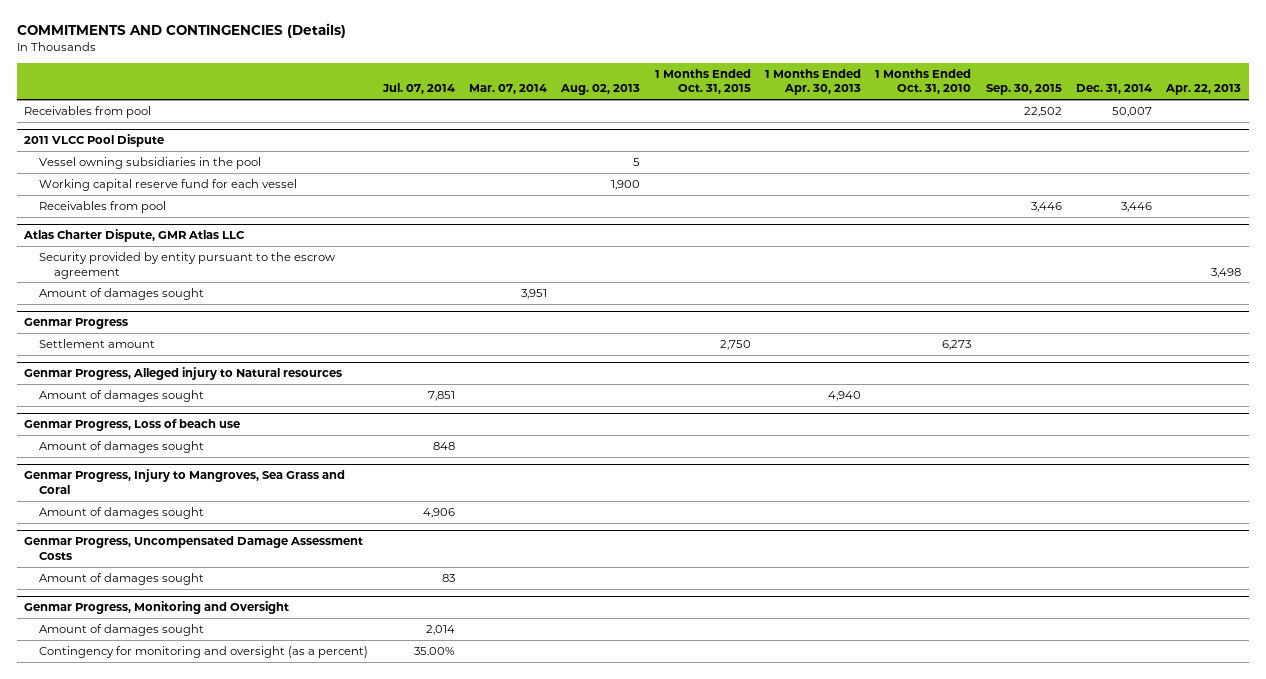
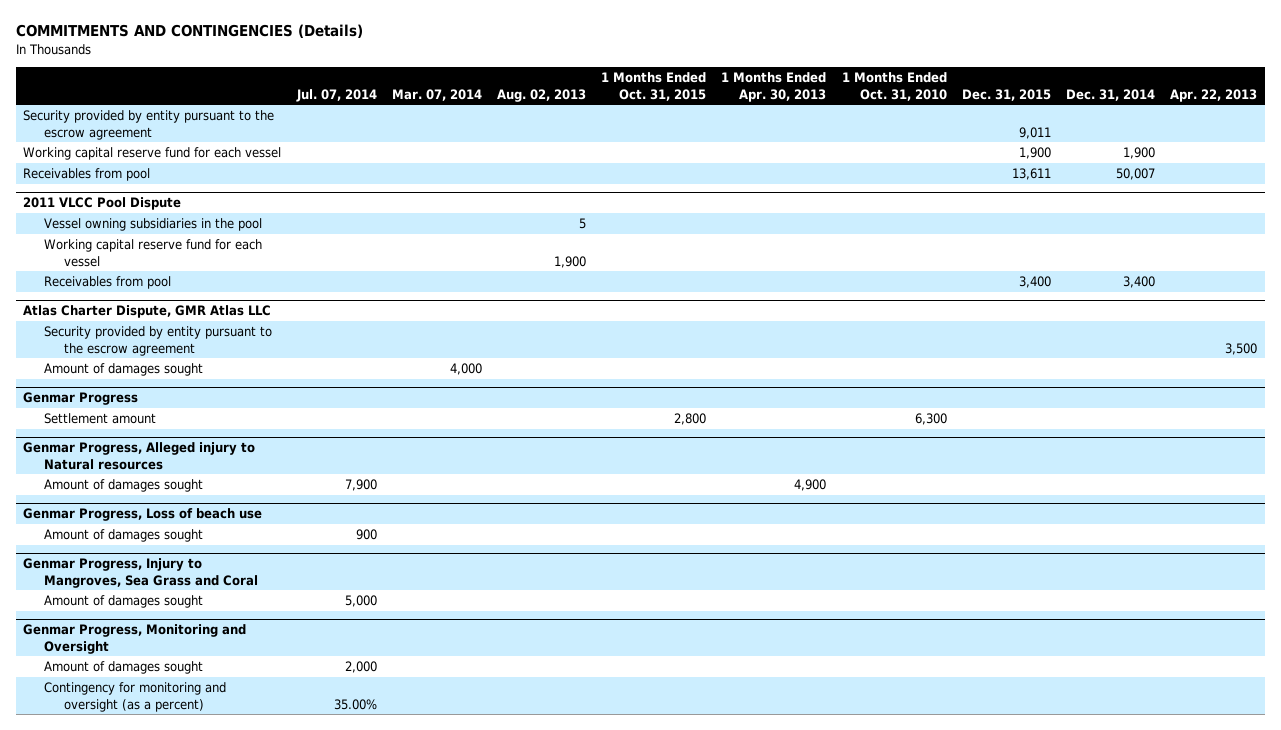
[985,84,1062,96] Sep. 30, 2015 -> none
none -> [961,88,1051,101] Dec. 31, 2015
none -> [23,110,275,140] Security provided by entity pursuant to the escrow agreement
none -> [23,147,282,161] Working capital reserve fund for each vessel
[1121,202,1153,213] 3,446 -> [1123,276,1156,289] 3,400
[1211,267,1242,278] 3,498 -> [1225,342,1258,355] 3,500
[521,289,548,300] 3,951 -> [449,363,482,376] 4,000
[719,340,751,351] 2,750 -> [674,413,707,426] 2,800
[942,340,972,351] 6,273 -> [914,413,947,426] 6,300
[427,391,455,402] 7,851 -> [344,479,377,492] 7,900
[828,391,862,402] 4,940 -> [794,479,827,492] 4,900
[432,442,455,451] 848 -> [355,529,377,541] 900
[24,536,364,560] Genmar Progress, Uncompensated Damage Assessment Costs -> none
[39,573,205,586] Amount of damages sought -> none
[422,508,455,519] 4,906 -> [344,595,377,608] 5,000
[425,625,455,636] 2,014 -> [344,661,377,674] 2,000

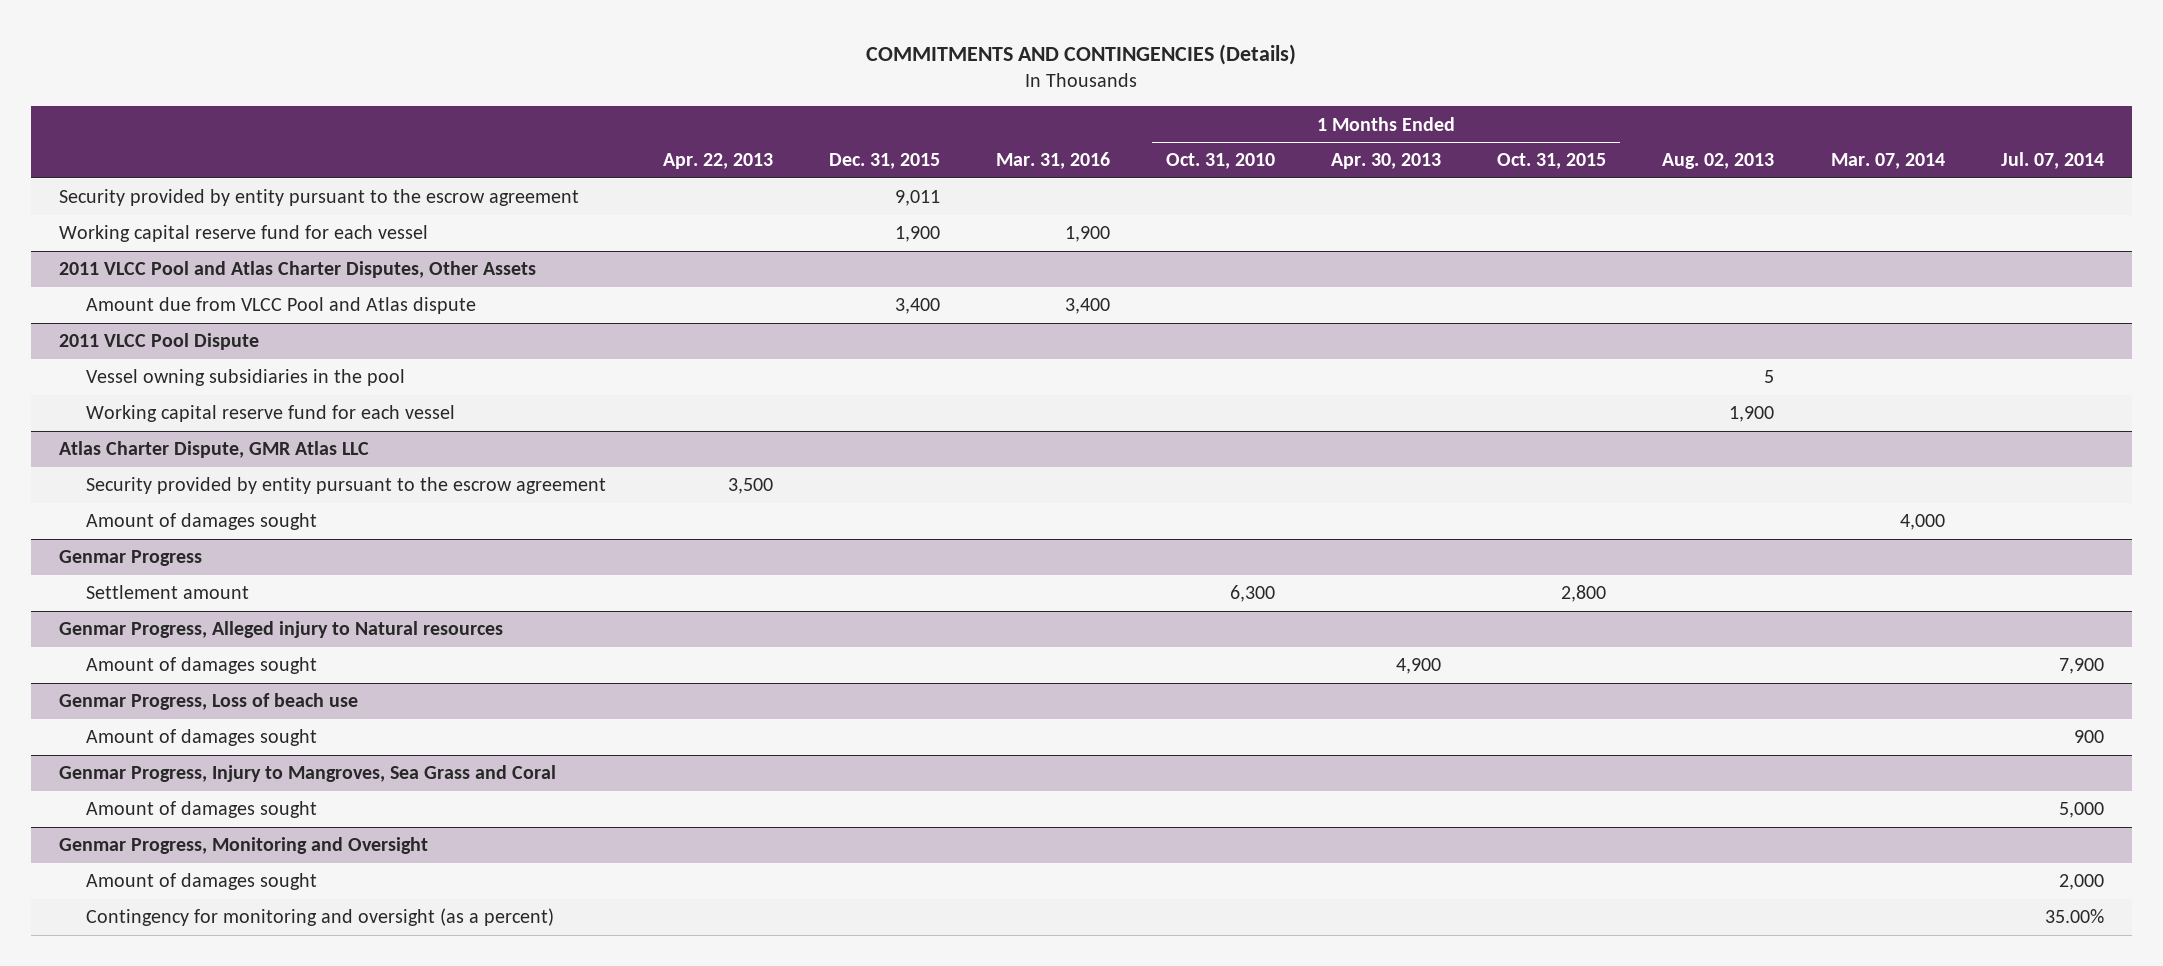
[1066,88,1156,101] Dec. 31, 2014 -> none
none -> [995,152,1110,170] Mar. 31, 2016
[23,168,151,182] Receivables from pool -> none
none -> [59,261,537,279] 2011 VLCC Pool and Atlas Charter Disputes, Other Assets
none -> [86,297,477,315] Amount due from VLCC Pool and Atlas dispute
[43,276,171,290] Receivables from pool -> none

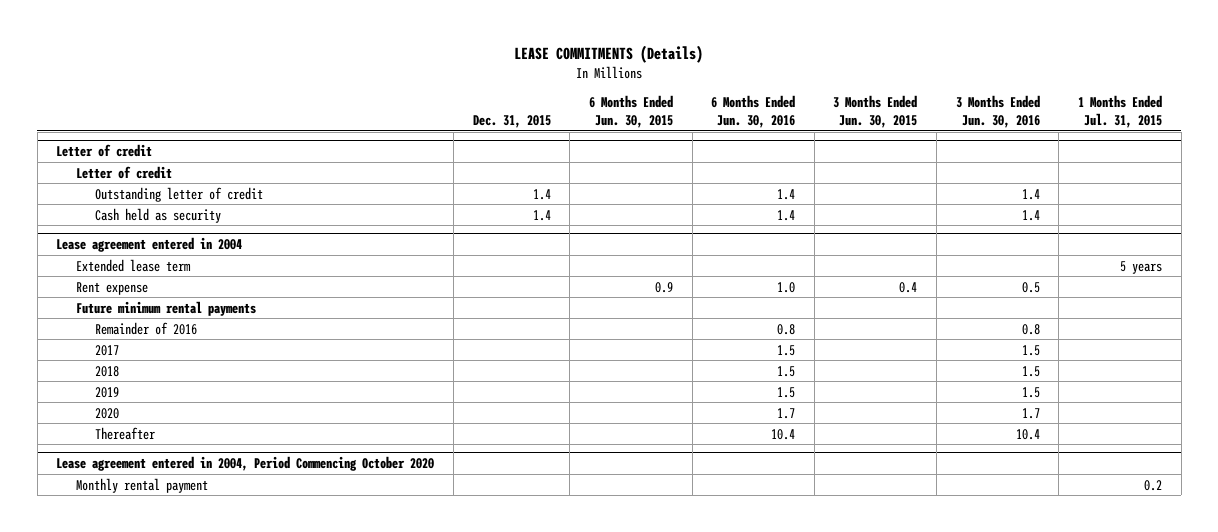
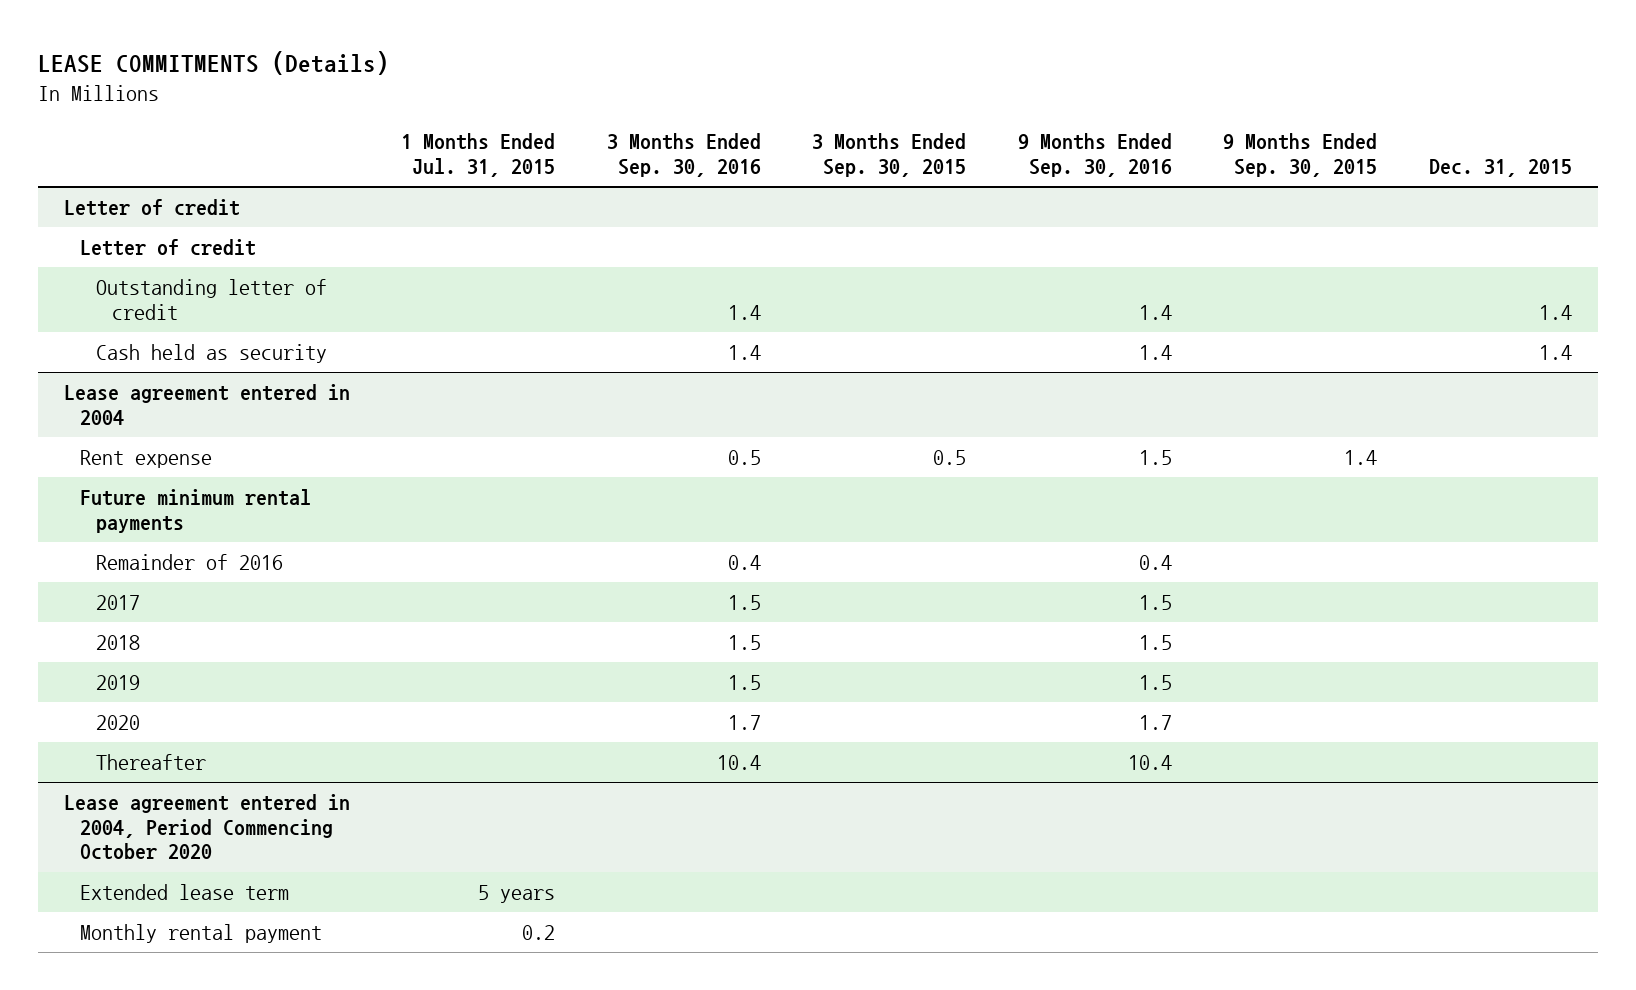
[588,95,673,129] 6 Months Ended Jun. 30, 2015 -> none
[711,95,796,129] 6 Months Ended Jun. 30, 2016 -> none
[833,95,918,129] 3 Months Ended Jun. 30, 2015 -> none
[955,95,1040,129] 3 Months Ended Jun. 30, 2016 -> none
none -> [606,133,761,177] 3 Months Ended Sep. 30, 2016
none -> [812,133,967,177] 3 Months Ended Sep. 30, 2015
none -> [1017,133,1172,177] 9 Months Ended Sep. 30, 2016
none -> [1223,133,1378,177] 9 Months Ended Sep. 30, 2015
[75,258,191,272] Extended lease term -> none
none -> [79,883,289,900] Extended lease term

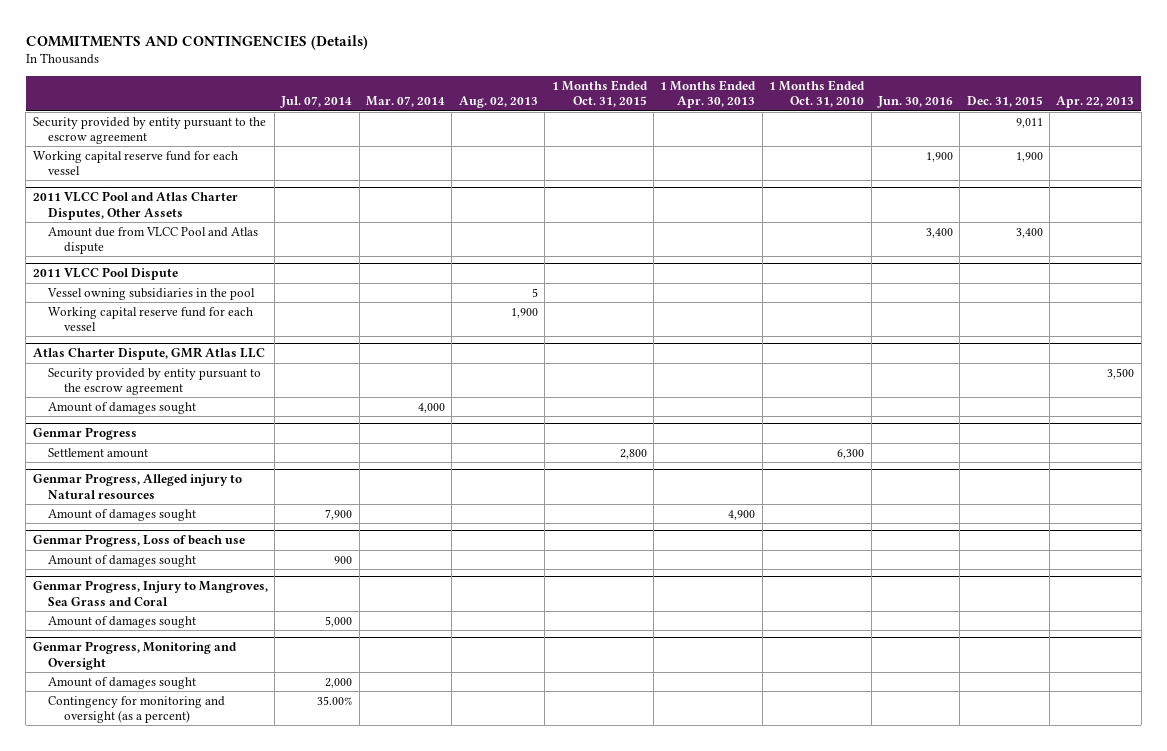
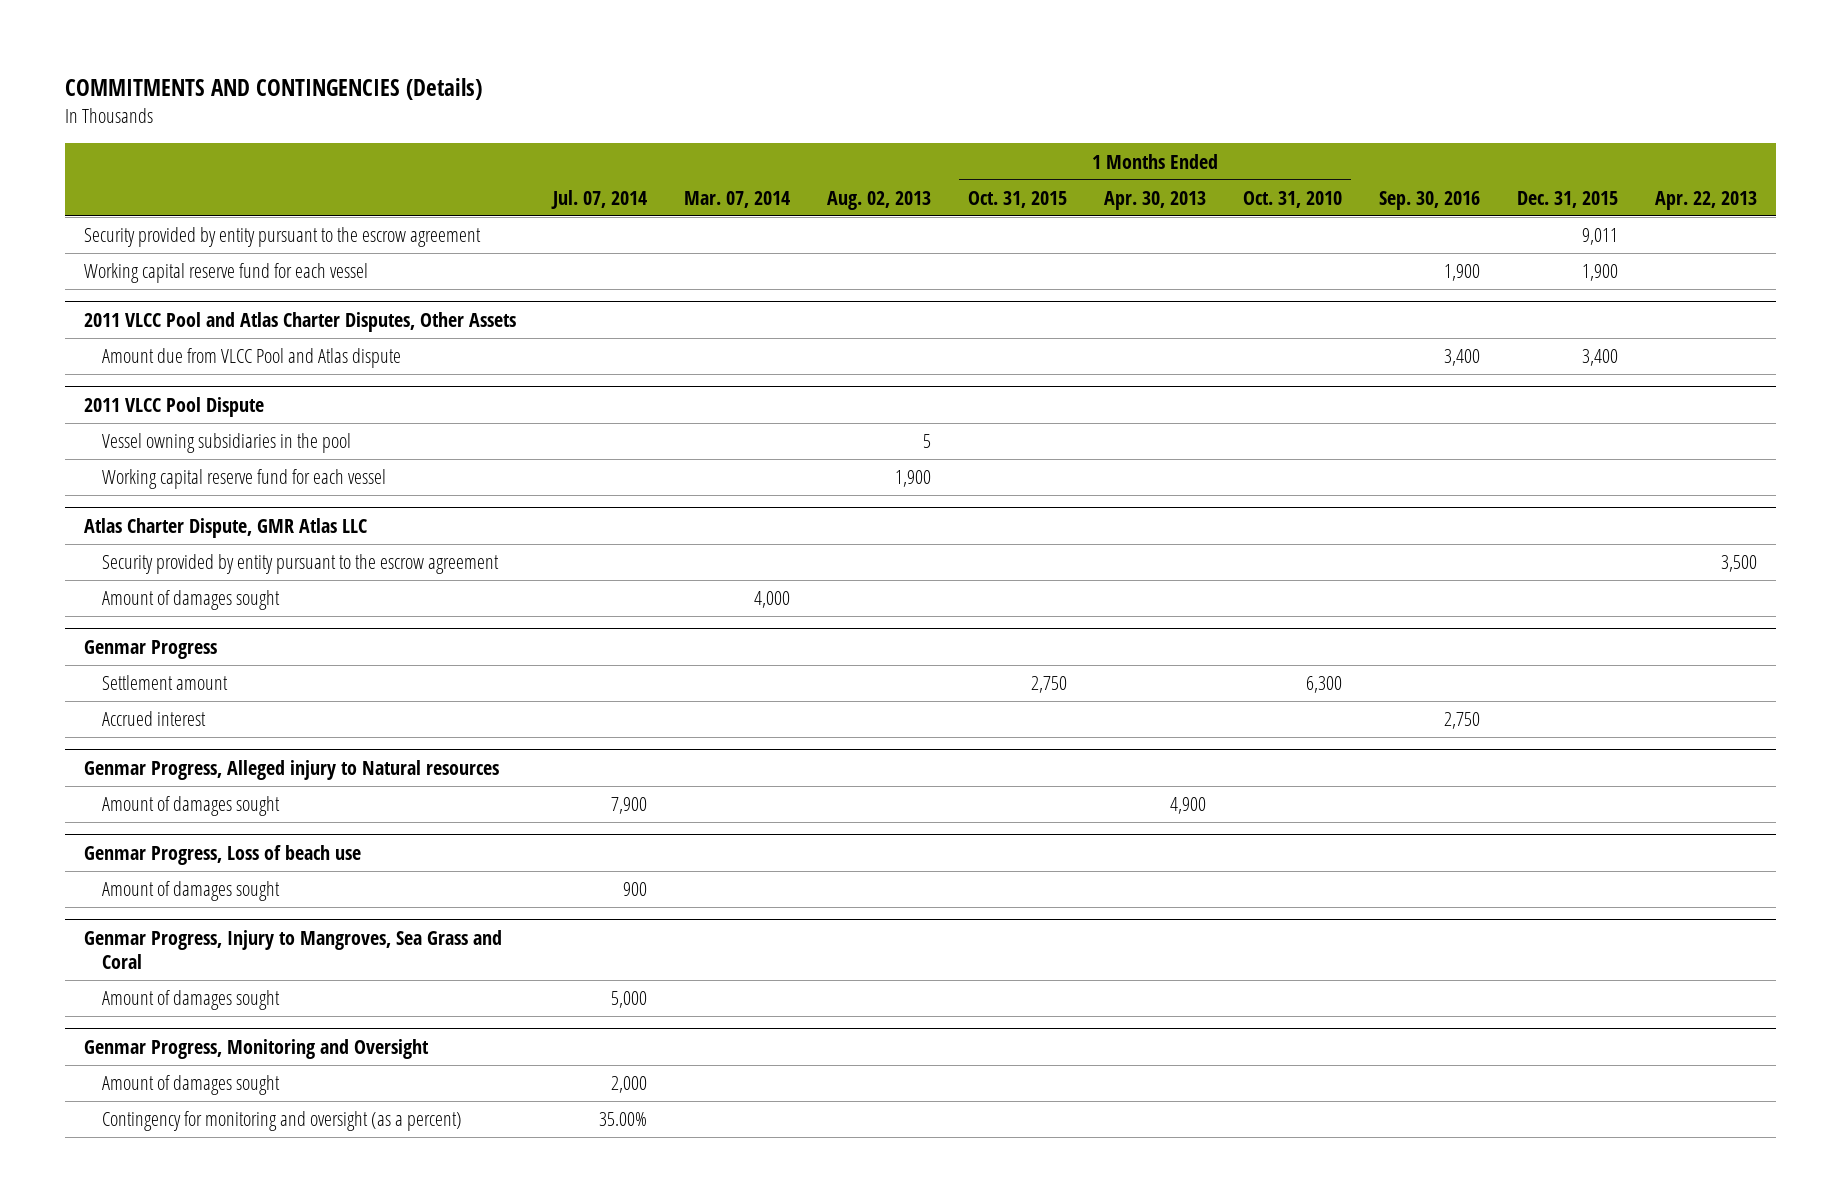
[876,96,953,109] Jun. 30, 2016 -> none
none -> [1379,190,1481,210] Sep. 30, 2016
[619,448,647,459] 2,800 -> [1030,676,1067,694] 2,750
none -> [102,711,207,727] Accrued interest

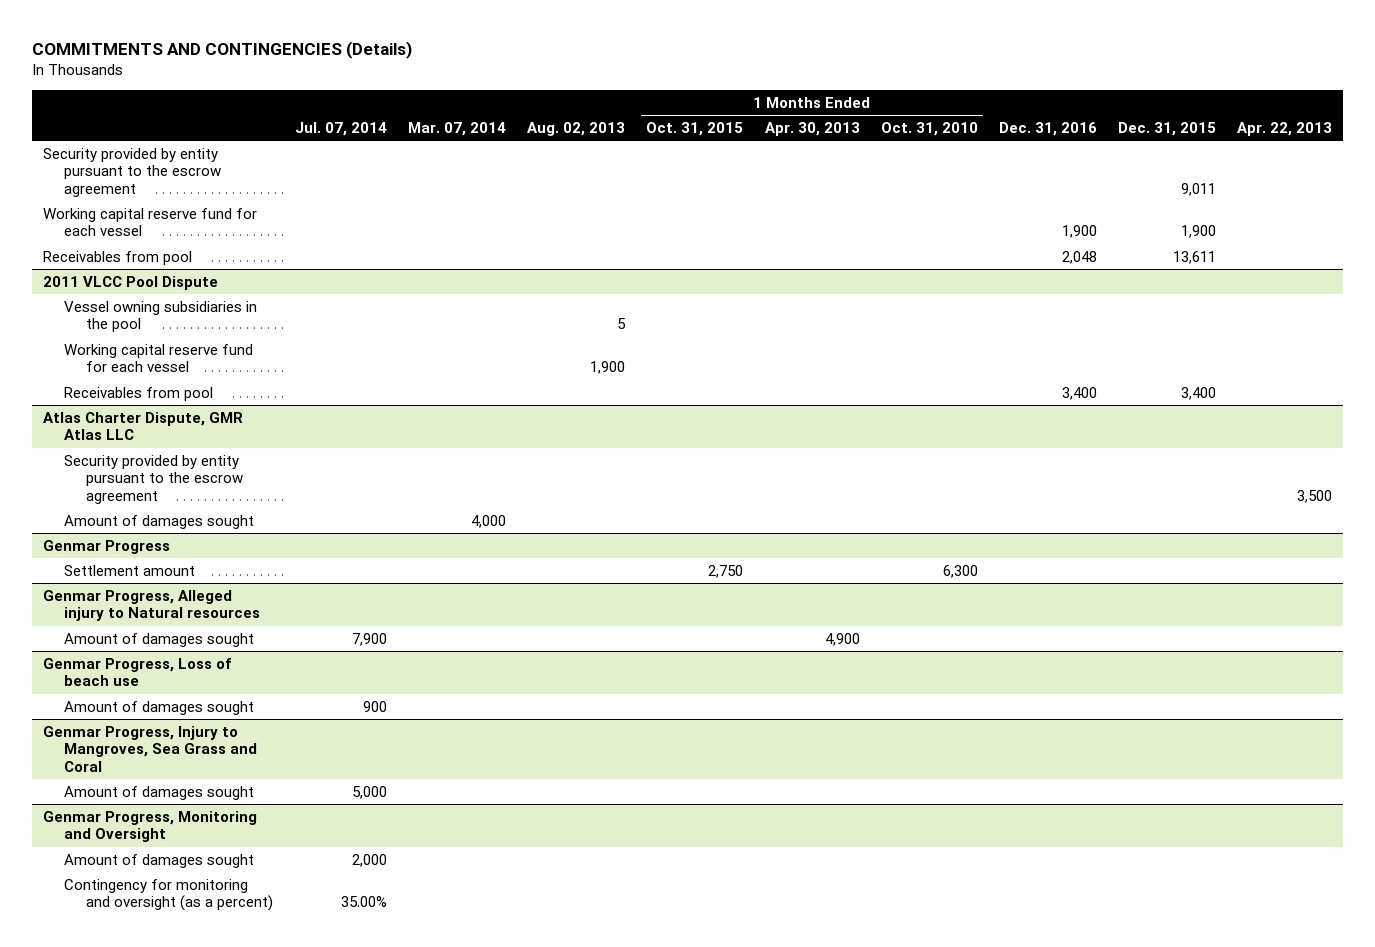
[1379,190,1481,210] Sep. 30, 2016 -> none
none -> [998,122,1097,137] Dec. 31, 2016
[83,311,516,332] 2011 VLCC Pool and Atlas Charter Disputes, Other Assets -> none
[102,348,402,369] Amount due from VLCC Pool and Atlas dispute -> none
none -> [42,250,192,265] Receivables from pool
none -> [64,386,214,401] Receivables from pool
[102,711,207,727] Accrued interest -> none

